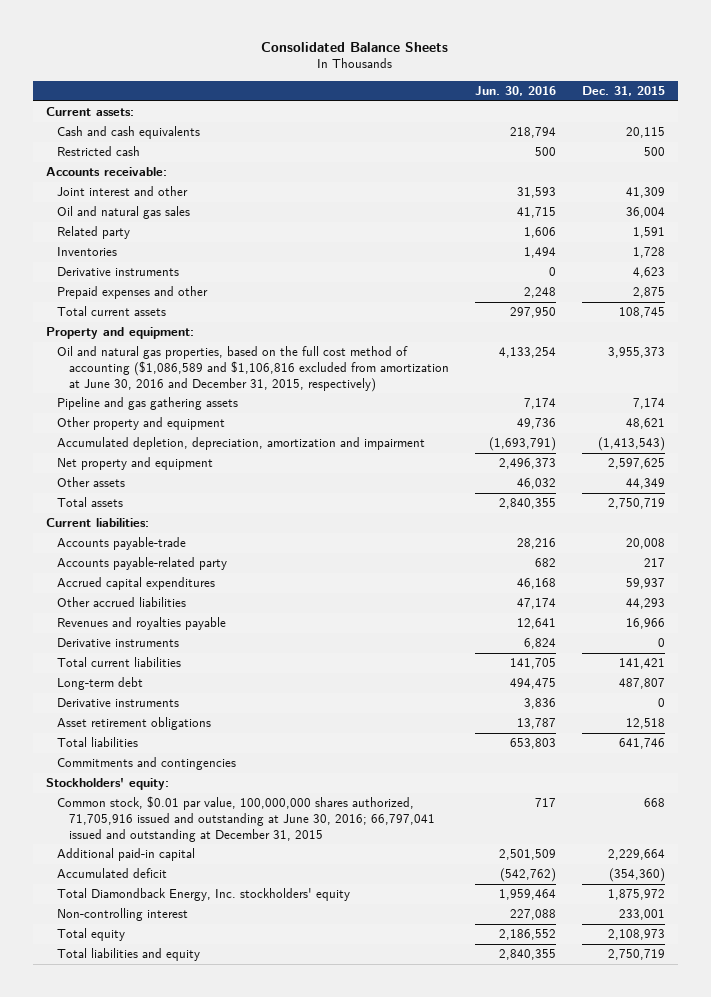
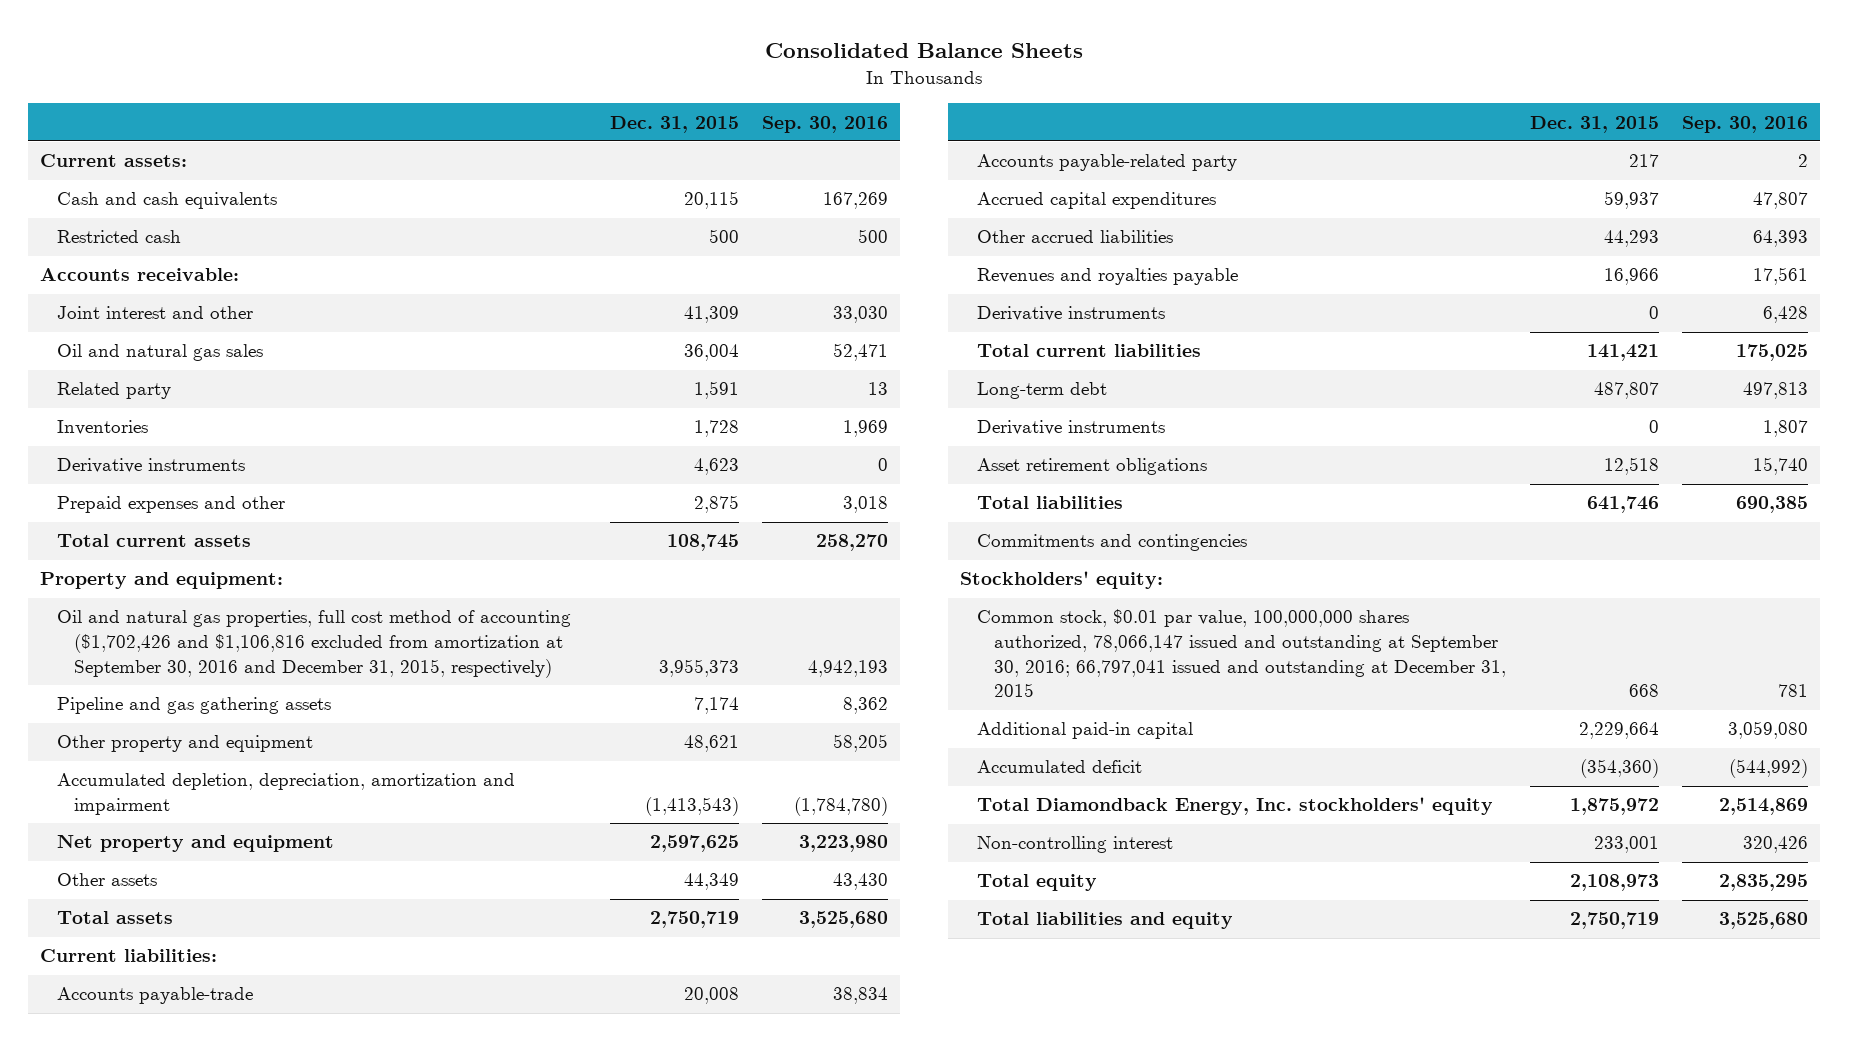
[474,86,556,97] Jun. 30, 2016 -> none
none -> [762,115,889,133] Sep. 30, 2016
[57,346,449,392] Oil and natural gas properties, based on the full cost method of accounting ($1,086,589 and $1,106,816 excluded from amortization at June 30, 2016 and December 31, 2015, respectively) -> [56,610,571,678] Oil and natural gas properties, full cost method of accounting ($1,702,426 and $1,106,816 excluded from amortization at September 30, 2016 and December 31, 2015, respectively)
[57,796,435,842] Common stock, $0.01 par value, 100,000,000 shares authorized, 71,705,916 issued and outstanding at June 30, 2016; 66,797,041 issued and outstanding at December 31, 2015 -> [977,609,1506,698] Common stock, $0.01 par value, 100,000,000 shares authorized, 78,066,147 issued and outstanding at September 30, 2016; 66,797,041 issued and outstanding at December 31, 2015

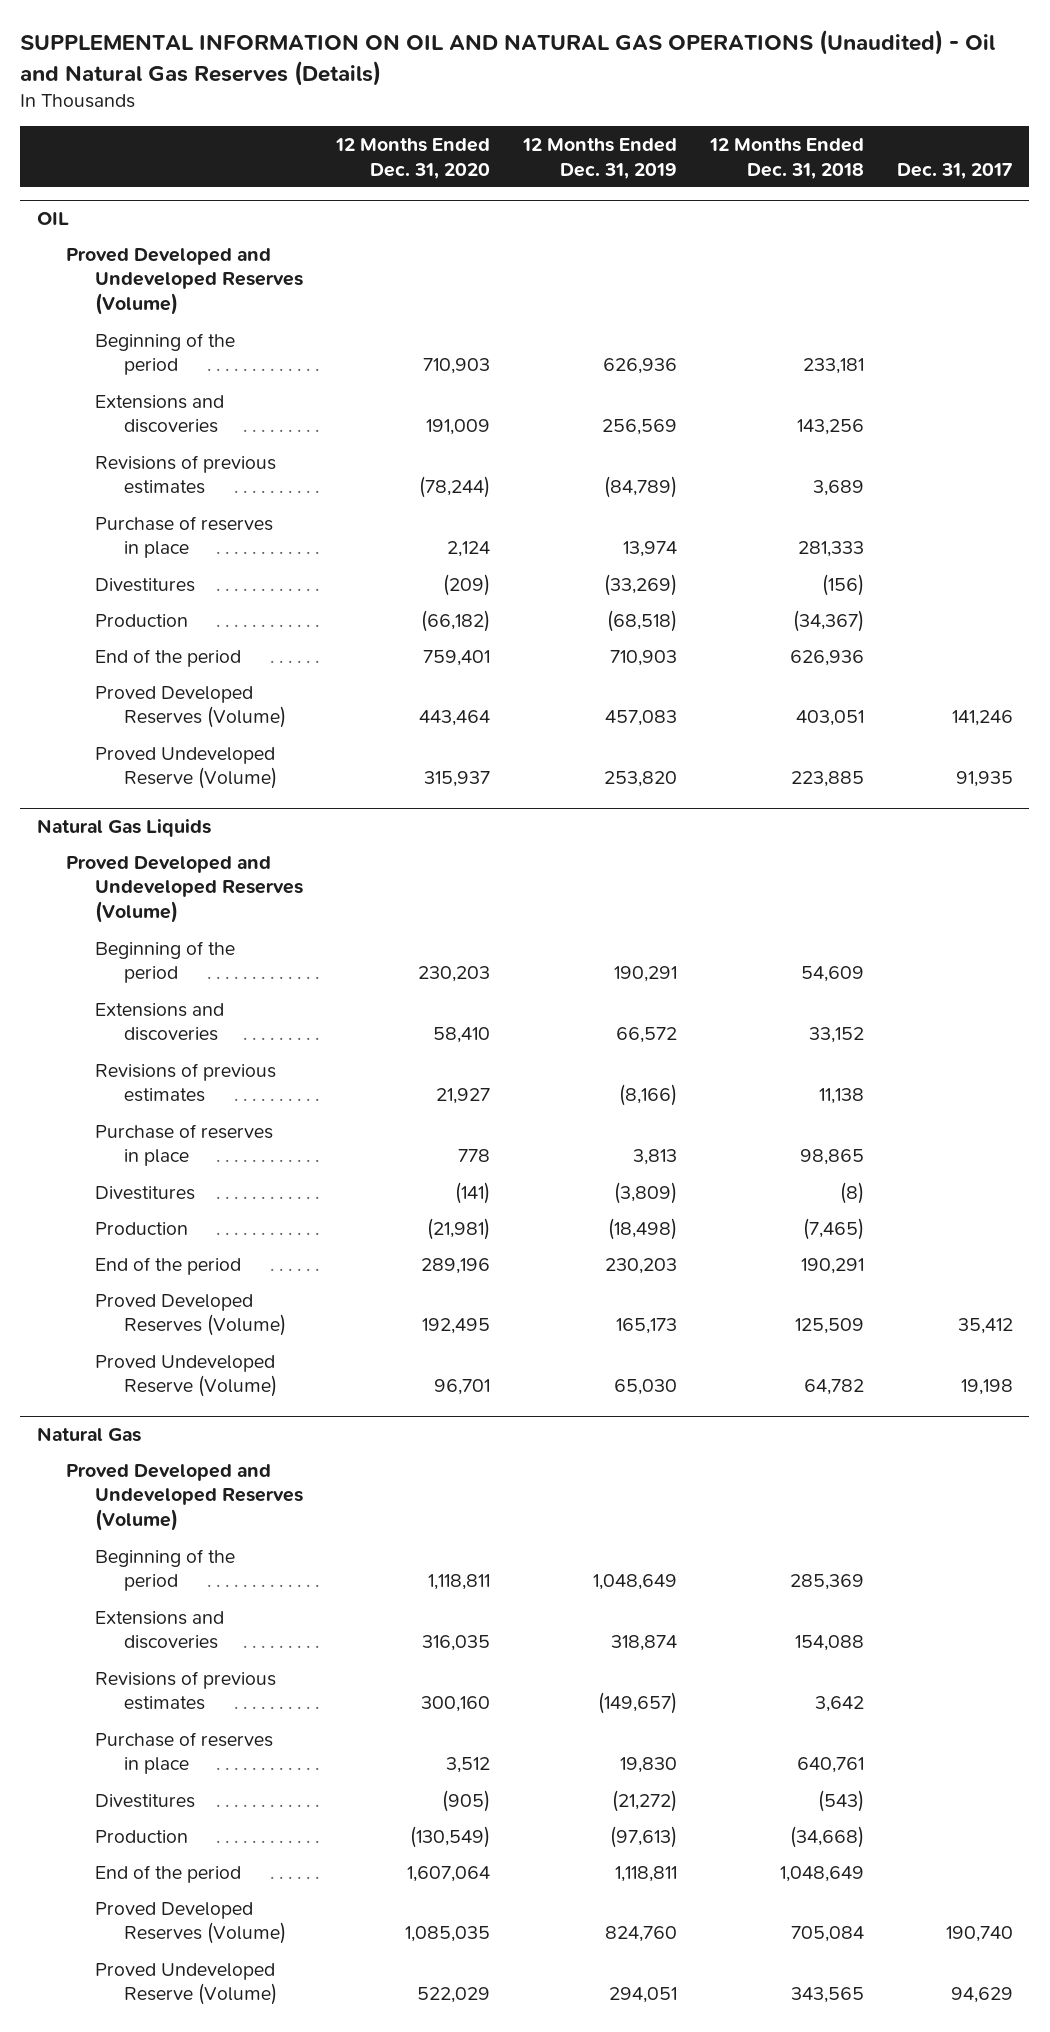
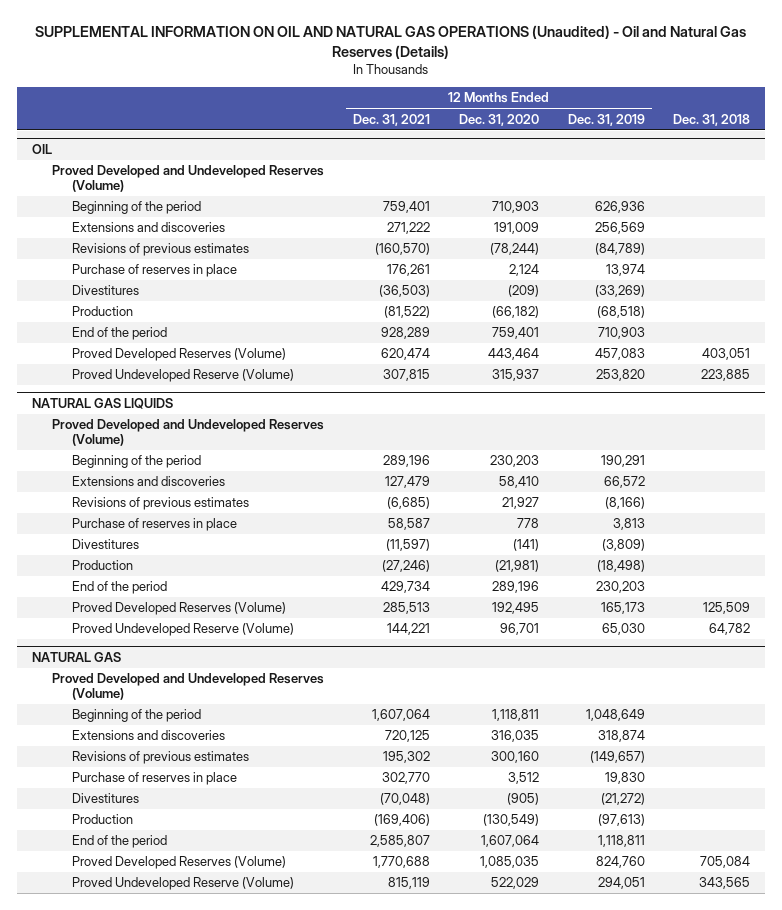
[708,137,864,179] 12 Months Ended Dec. 31, 2018 -> none
[896,162,1013,179] Dec. 31, 2017 -> none
none -> [352,113,430,126] Dec. 31, 2021
none -> [673,113,751,126] Dec. 31, 2018
[36,818,211,837] Natural Gas Liquids -> [31,397,173,409] NATURAL GAS LIQUIDS
[36,1426,141,1442] Natural Gas -> [31,651,121,662] NATURAL GAS

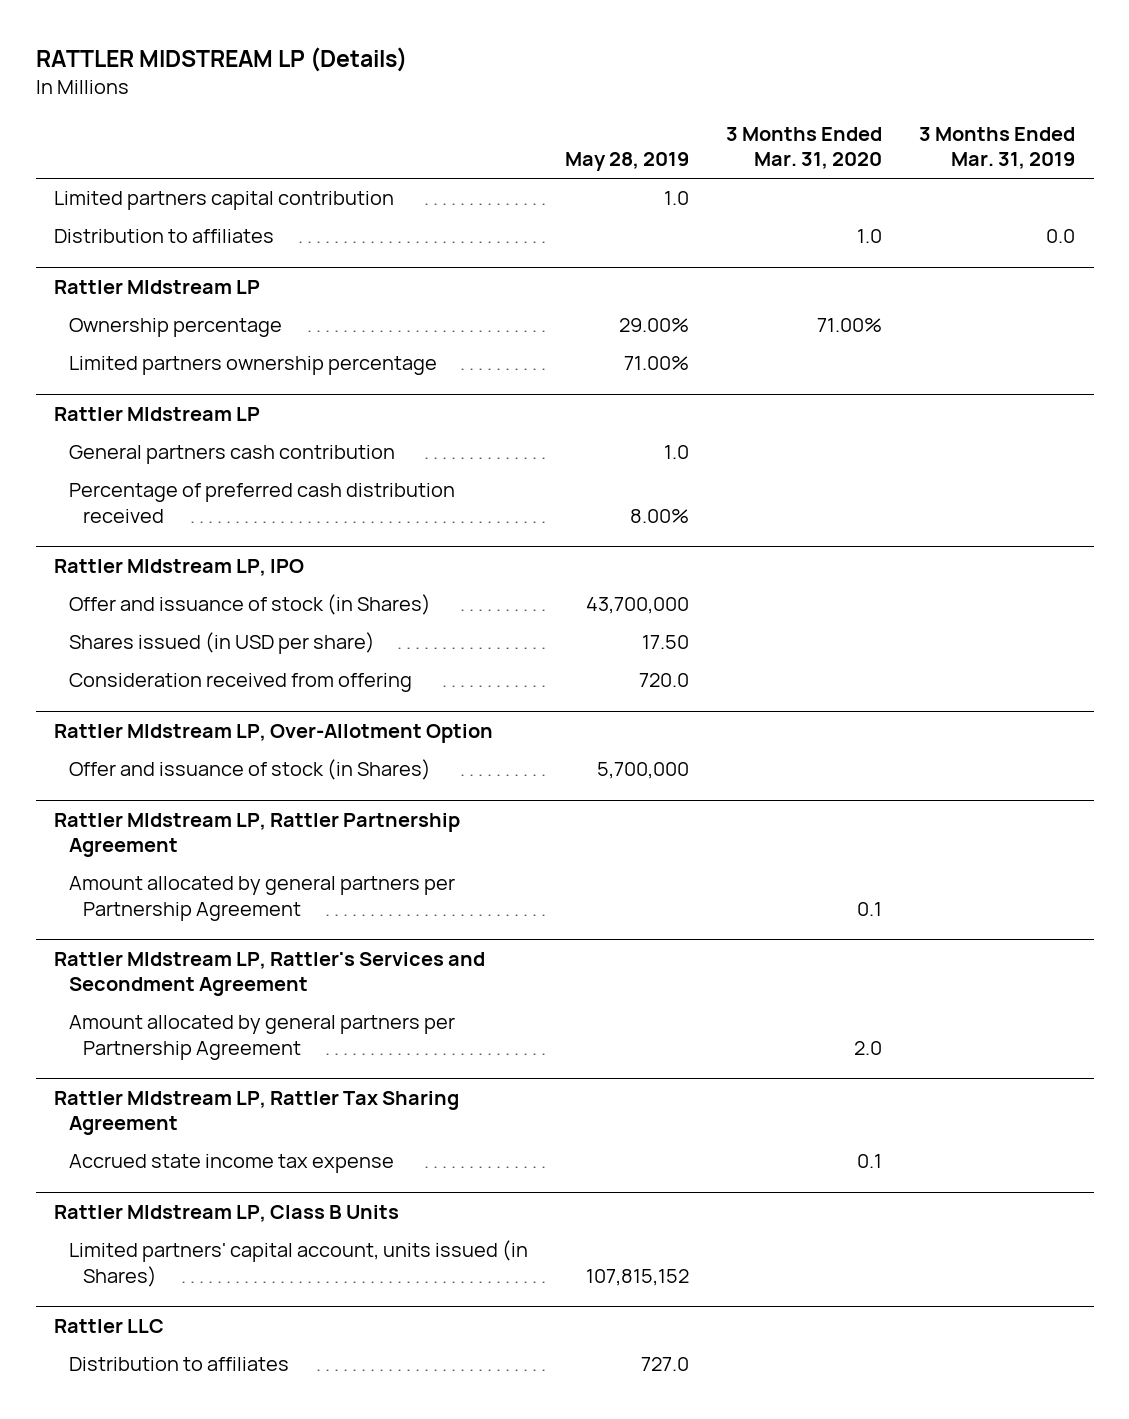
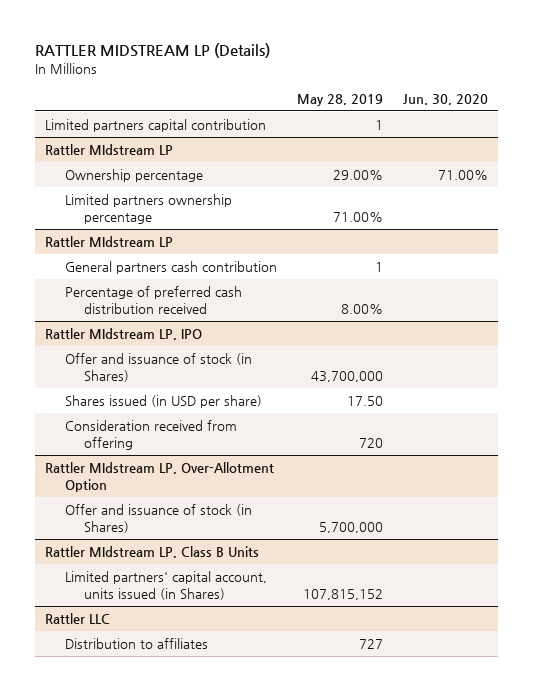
[725,127,882,170] 3 Months Ended Mar. 31, 2020 -> none
[919,127,1076,170] 3 Months Ended Mar. 31, 2019 -> none
none -> [403,93,489,105] Jun. 30, 2020
[54,229,275,244] Distribution to affiliates -> none
[663,191,689,206] 1.0 -> [374,120,383,131] 1
[663,445,689,460] 1.0 -> [374,262,383,273] 1
[638,673,689,688] 720.0 -> [358,437,383,448] 720
[54,813,461,858] Rattler MIdstream LP, Rattler Partnership Agreement -> none
[68,876,455,921] Amount allocated by general partners per Partnership Agreement -> none
[54,952,486,997] Rattler MIdstream LP, Rattler's Services and Secondment Agreement -> none
[68,1015,455,1060] Amount allocated by general partners per Partnership Agreement -> none
[54,1091,460,1136] Rattler MIdstream LP, Rattler Tax Sharing Agreement -> none
[68,1154,394,1174] Accrued state income tax expense -> none
[640,1357,689,1372] 727.0 -> [358,639,383,650] 727

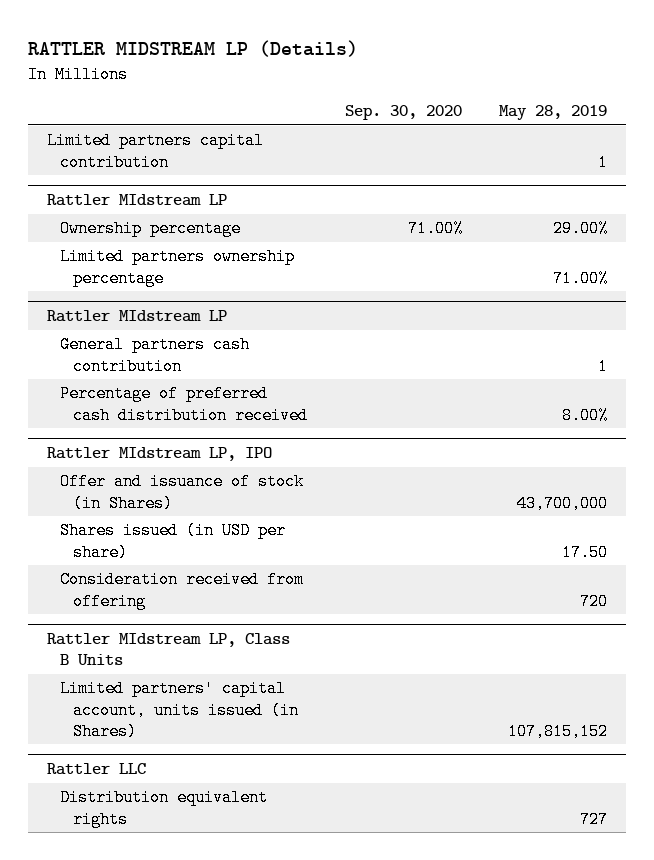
[403,93,489,105] Jun. 30, 2020 -> none
none -> [344,105,462,121] Sep. 30, 2020
[44,462,274,492] Rattler MIdstream LP, Over-Allotment Option -> none
[64,504,252,533] Offer and issuance of stock (in Shares) -> none
[64,638,208,650] Distribution to affiliates -> [59,789,268,828] Distribution equivalent rights

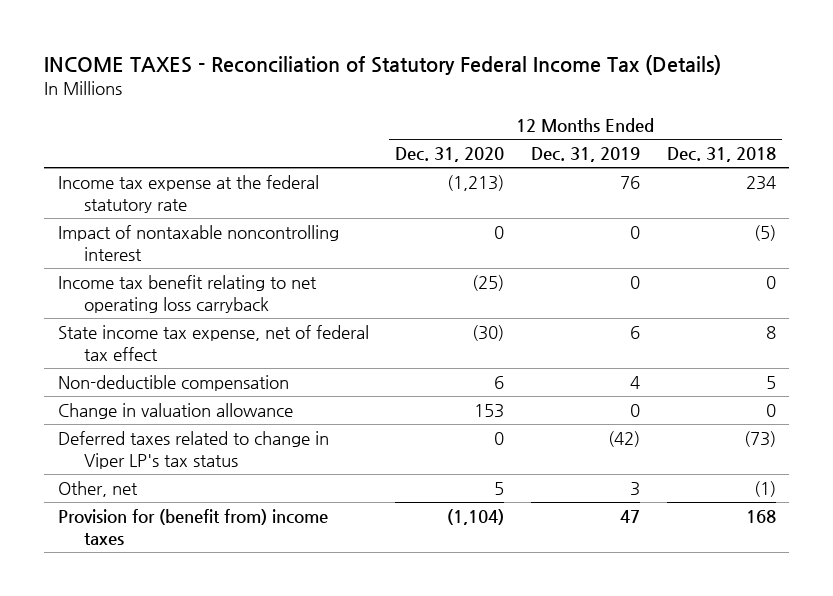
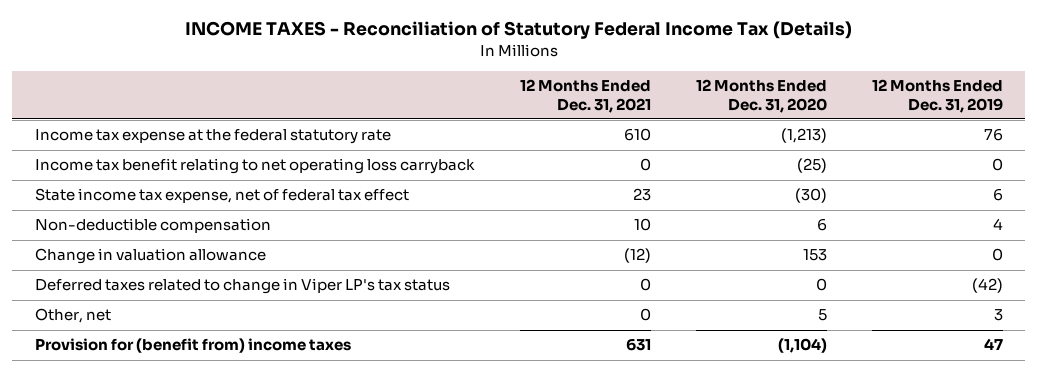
[666,147,776,163] Dec. 31, 2018 -> none
none -> [519,79,651,113] 12 Months Ended Dec. 31, 2021
[57,224,339,261] Impact of nontaxable noncontrolling interest -> none

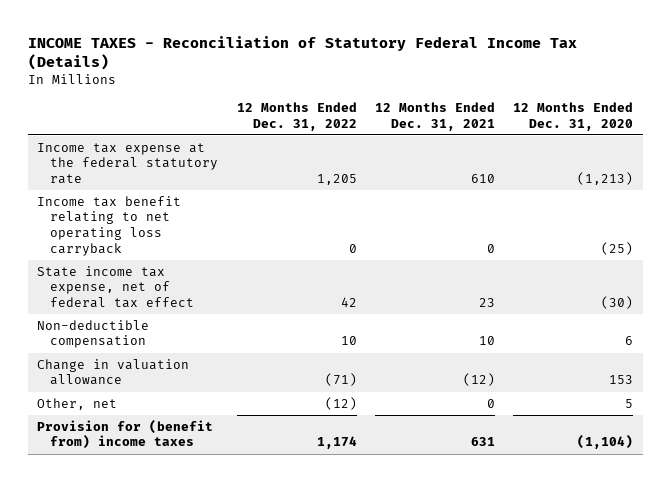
[871,79,1003,113] 12 Months Ended Dec. 31, 2019 -> none
none -> [236,102,357,131] 12 Months Ended Dec. 31, 2022
[34,278,450,295] Deferred taxes related to change in Viper LP's tax status -> none

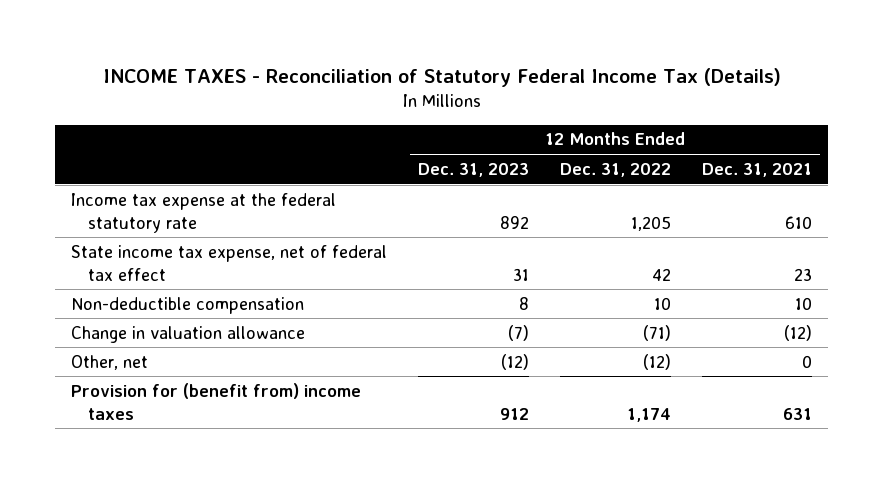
[513,102,634,131] 12 Months Ended Dec. 31, 2020 -> none
none -> [418,162,530,177] Dec. 31, 2023
[37,195,182,256] Income tax benefit relating to net operating loss carryback -> none

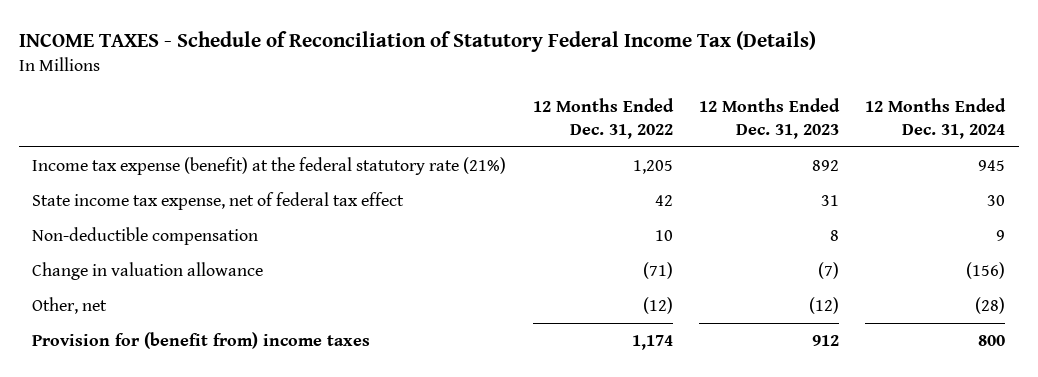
[102,67,781,87] INCOME TAXES - Reconciliation of Statutory Federal Income Tax (Details) -> [19,31,817,53] INCOME TAXES - Schedule of Reconciliation of Statutory Federal Income Tax (Details)
[702,162,813,177] Dec. 31, 2021 -> none
none -> [865,98,1007,139] 12 Months Ended Dec. 31, 2024
[70,192,336,233] Income tax expense at the federal statutory rate -> [32,157,507,176] Income tax expense (benefit) at the federal statutory rate (21%)

